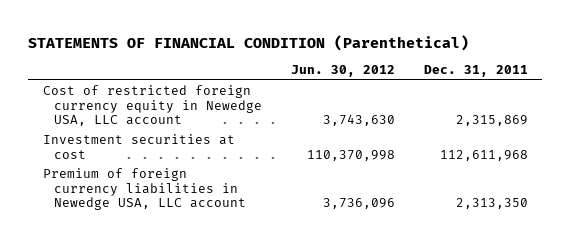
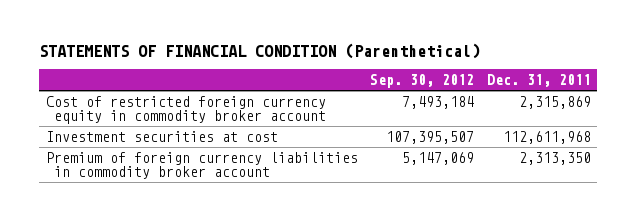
[291,65,396,78] Jun. 30, 2012 -> none
none -> [370,73,475,88] Sep. 30, 2012
[42,84,263,127] Cost of restricted foreign currency equity in Newedge USA, LLC account -> [45,95,327,124] Cost of restricted foreign currency equity in commodity broker account
[42,167,247,211] Premium of foreign currency liabilities in Newedge USA, LLC account -> [45,151,358,179] Premium of foreign currency liabilities in commodity broker account

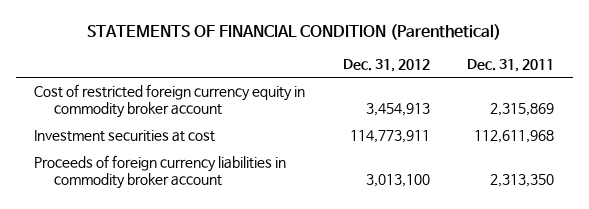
[370,73,475,88] Sep. 30, 2012 -> none
none -> [342,58,430,72] Dec. 31, 2012
[45,151,358,179] Premium of foreign currency liabilities in commodity broker account -> [34,155,287,190] Proceeds of foreign currency liabilities in commodity broker account

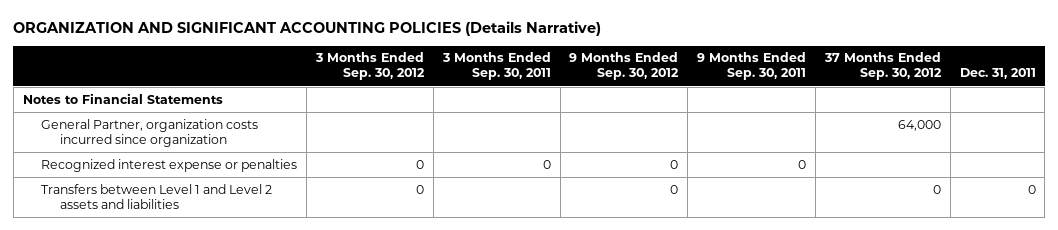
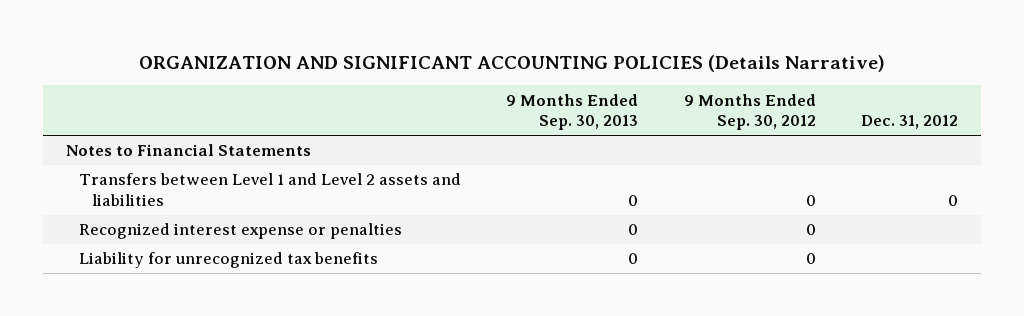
[314,52,425,81] 3 Months Ended Sep. 30, 2012 -> none
[441,52,551,81] 3 Months Ended Sep. 30, 2011 -> none
[697,52,807,81] 9 Months Ended Sep. 30, 2011 -> none
[823,52,942,81] 37 Months Ended Sep. 30, 2012 -> none
[959,68,1036,80] Dec. 31, 2011 -> none
none -> [506,93,639,131] 9 Months Ended Sep. 30, 2013
none -> [861,115,959,130] Dec. 31, 2012
[41,118,259,147] General Partner, organization costs incurred since organization -> none
[41,158,298,172] Recognized interest expense or penalties -> [79,223,403,240] Recognized interest expense or penalties
none -> [79,252,379,269] Liability for unrecognized tax benefits

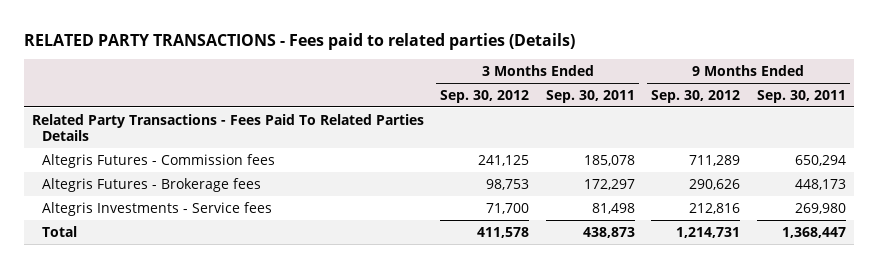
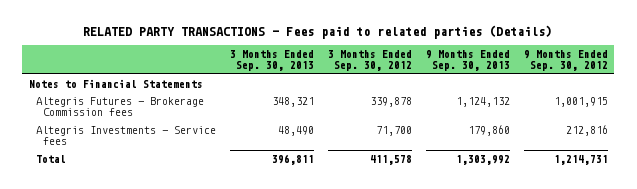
[545,89,635,103] Sep. 30, 2011 -> none
[756,89,846,103] Sep. 30, 2011 -> none
none -> [229,50,314,72] 3 Months Ended Sep. 30, 2013
none -> [425,50,510,72] 9 Months Ended Sep. 30, 2013
[32,113,425,142] Related Party Transactions - Fees Paid To Related Parties Details -> none
[42,177,262,192] Altegris Futures - Brokerage fees -> none
none -> [29,78,204,88] Notes to Financial Statements
[42,153,276,168] Altegris Futures - Commission fees -> [35,96,204,117] Altegris Futures - Brokerage Commission fees
[478,154,530,166] 241,125 -> [369,96,412,107] 339,878
[689,154,741,166] 711,289 -> [553,96,608,107] 1,001,915

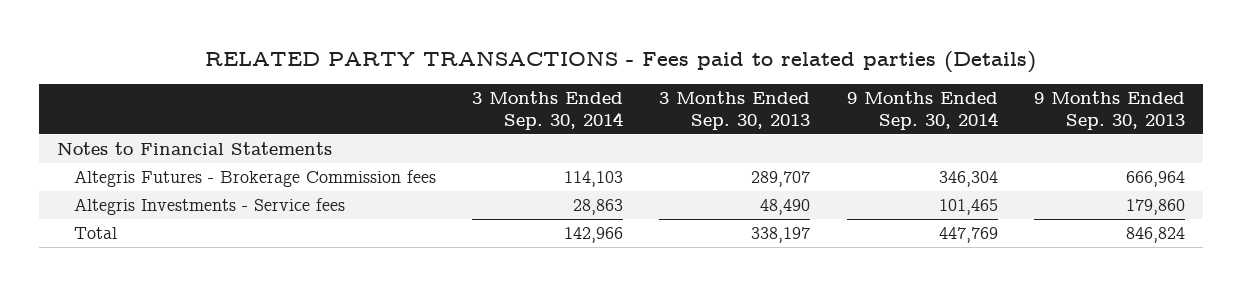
[327,50,412,72] 3 Months Ended Sep. 30, 2012 -> none
[523,50,608,72] 9 Months Ended Sep. 30, 2012 -> none
none -> [472,91,624,130] 3 Months Ended Sep. 30, 2014
none -> [846,91,998,130] 9 Months Ended Sep. 30, 2014
[271,96,314,107] 348,321 -> [751,171,811,188] 289,707
[455,96,510,107] 1,124,132 -> [1125,171,1185,188] 666,964
[271,153,314,165] 396,811 -> [751,227,811,244] 338,197
[455,154,510,165] 1,303,992 -> [1125,227,1185,244] 846,824

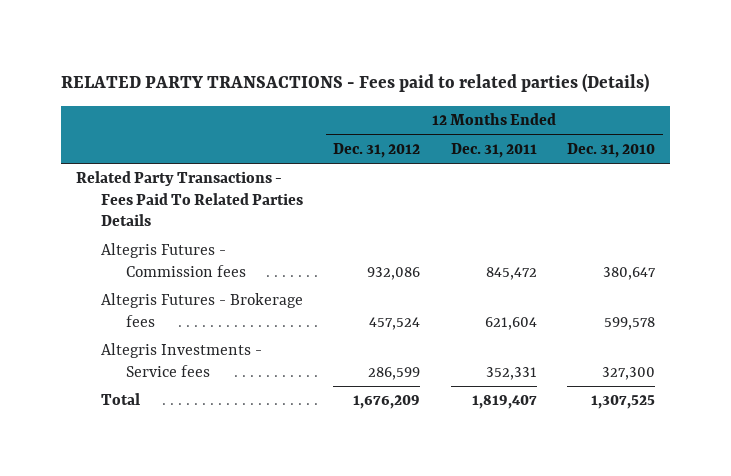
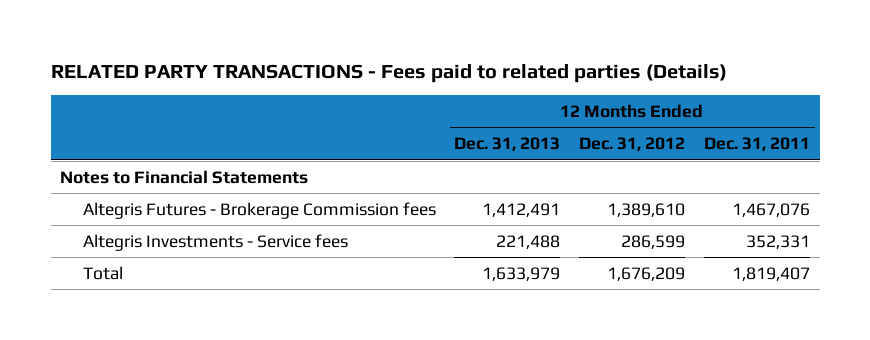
[567,143,656,159] Dec. 31, 2010 -> none
none -> [454,137,561,152] Dec. 31, 2013
[76,171,304,227] Related Party Transactions - Fees Paid To Related Parties Details -> none
[101,293,304,327] Altegris Futures - Brokerage fees -> none
none -> [60,169,309,184] Notes to Financial Statements
[101,243,247,277] Altegris Futures - Commission fees -> [82,201,436,219] Altegris Futures - Brokerage Commission fees
[367,266,421,280] 932,086 -> [607,202,686,217] 1,389,610
[485,266,537,280] 845,472 -> [732,202,811,217] 1,467,076

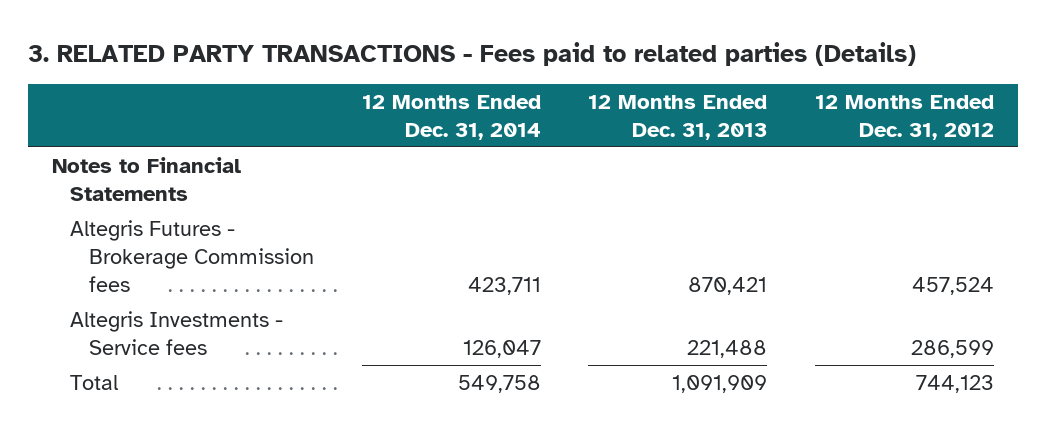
[50,63,727,83] RELATED PARTY TRANSACTIONS - Fees paid to related parties (Details) -> [27,41,916,66] 3. RELATED PARTY TRANSACTIONS - Fees paid to related parties (Details)
[704,137,811,152] Dec. 31, 2011 -> none
none -> [361,94,541,140] 12 Months Ended Dec. 31, 2014
[482,202,561,217] 1,412,491 -> [688,276,768,295] 870,421
[607,202,686,217] 1,389,610 -> [912,276,995,295] 457,524
[482,266,561,281] 1,633,979 -> [672,375,768,394] 1,091,909
[607,266,686,281] 1,676,209 -> [916,375,995,394] 744,123

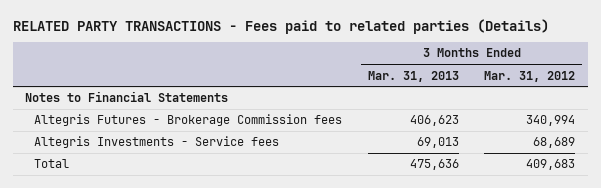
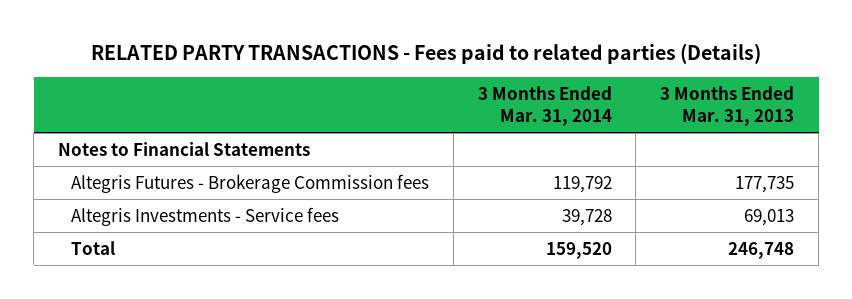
[484,70,576,82] Mar. 31, 2012 -> none
none -> [477,86,612,127] 3 Months Ended Mar. 31, 2014
[409,115,459,127] 406,623 -> [735,175,795,193] 177,735
[409,159,459,171] 475,636 -> [728,241,795,259] 246,748

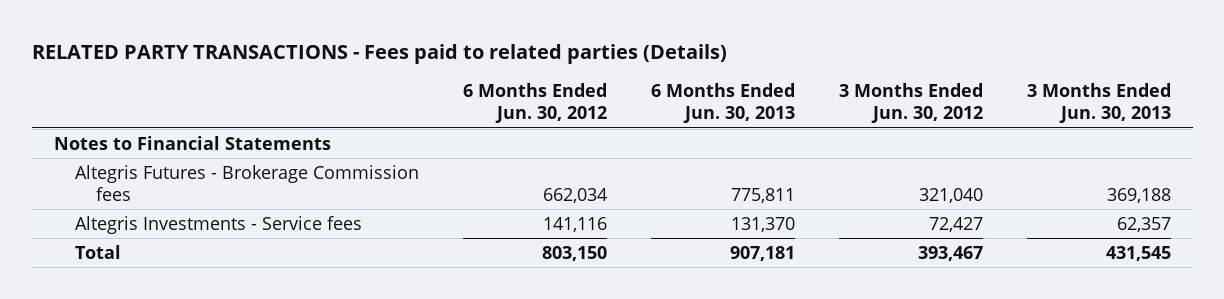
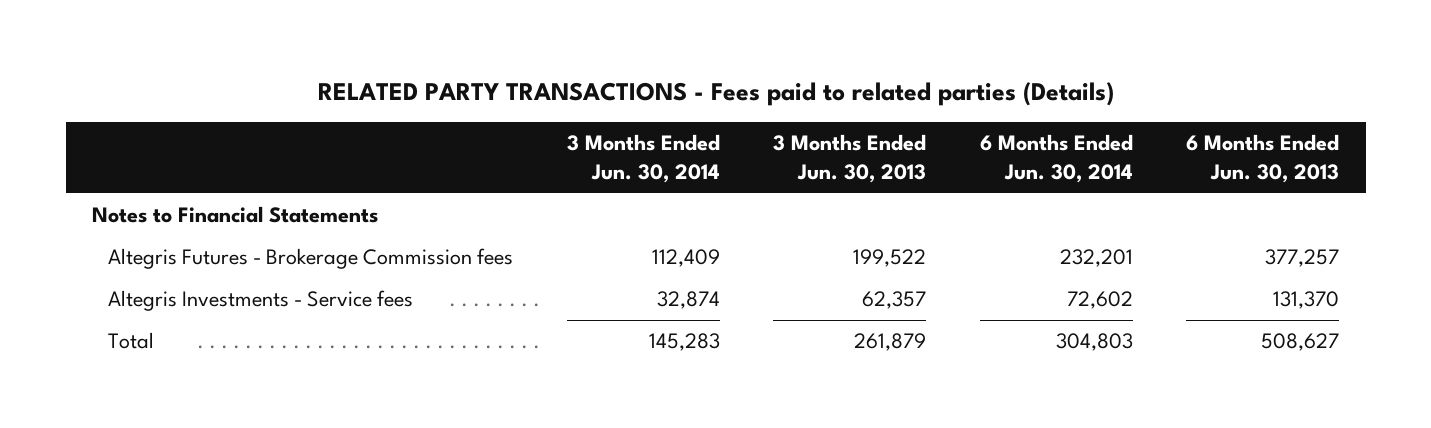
[462,83,607,124] 6 Months Ended Jun. 30, 2012 -> none
[838,83,983,124] 3 Months Ended Jun. 30, 2012 -> none
none -> [566,134,720,184] 3 Months Ended Jun. 30, 2014
none -> [979,134,1133,184] 6 Months Ended Jun. 30, 2014
[730,187,795,203] 775,811 -> [1264,249,1339,268] 377,257
[1106,187,1171,203] 369,188 -> [853,249,927,268] 199,522
[729,245,795,261] 907,181 -> [1260,333,1339,352] 508,627
[1105,245,1171,261] 431,545 -> [854,333,927,352] 261,879

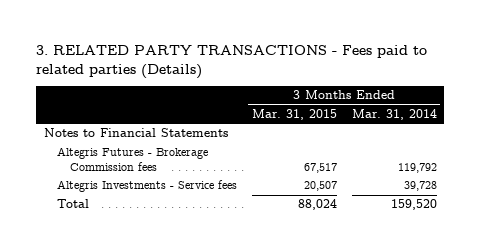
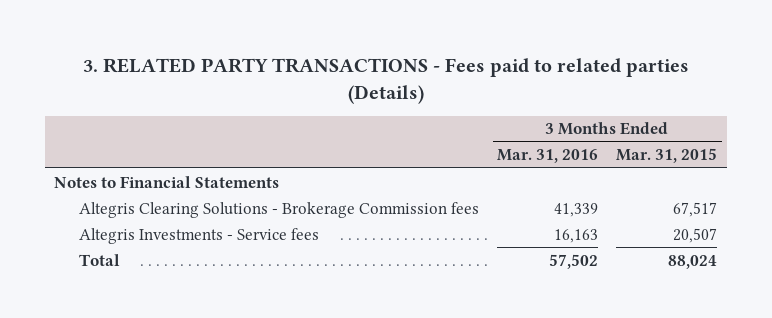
[351,108,437,120] Mar. 31, 2014 -> none
none -> [497,149,599,164] Mar. 31, 2016
[57,147,209,171] Altegris Futures - Brokerage Commission fees -> [78,201,479,218] Altegris Clearing Solutions - Brokerage Commission fees

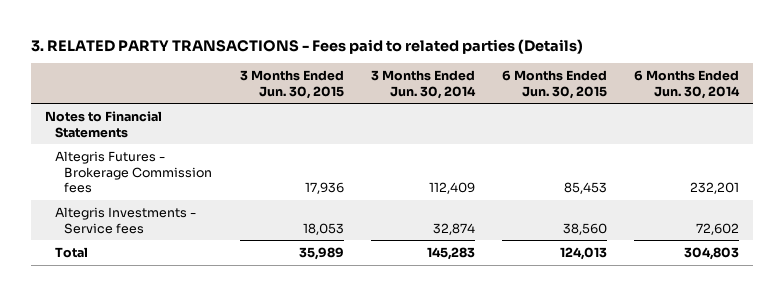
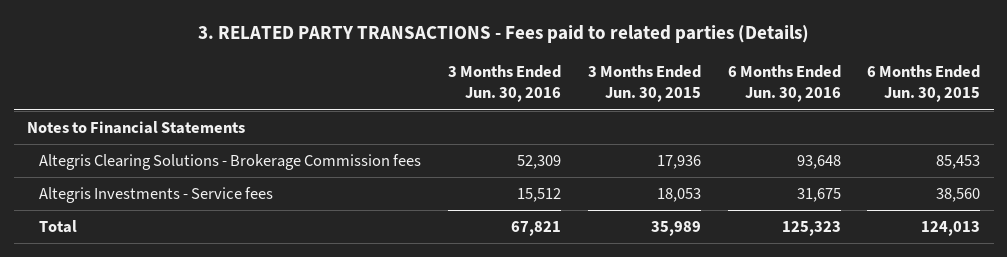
[370,69,476,99] 3 Months Ended Jun. 30, 2014 -> none
[634,69,741,99] 6 Months Ended Jun. 30, 2014 -> none
none -> [447,65,561,103] 3 Months Ended Jun. 30, 2016
none -> [727,65,841,103] 6 Months Ended Jun. 30, 2016
[54,150,213,194] Altegris Futures - Brokerage Commission fees -> [39,153,422,170] Altegris Clearing Solutions - Brokerage Commission fees

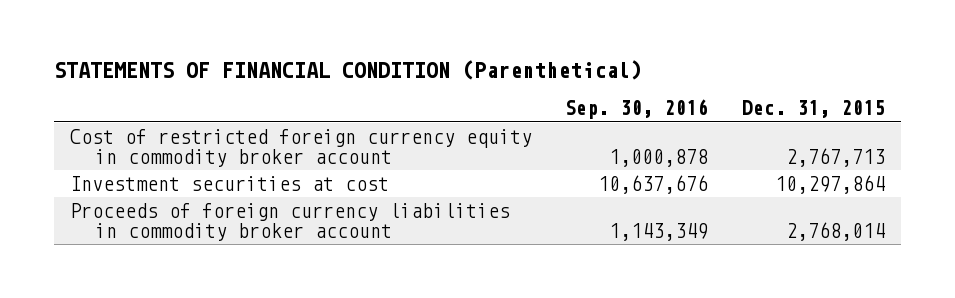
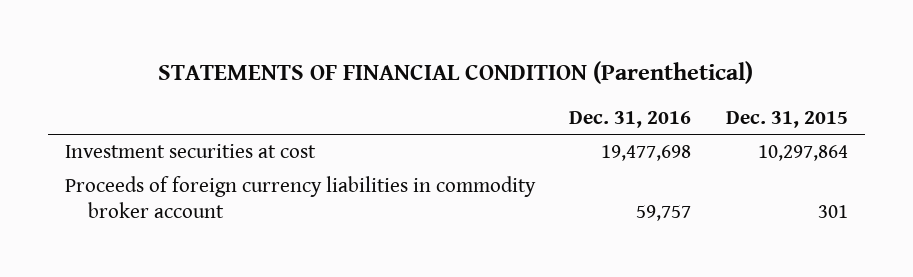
[565,99,709,120] Sep. 30, 2016 -> none
none -> [569,110,692,128] Dec. 31, 2016
[70,128,533,168] Cost of restricted foreign currency equity in commodity broker account -> none
[785,222,885,242] 2,768,014 -> [817,205,848,219] 301

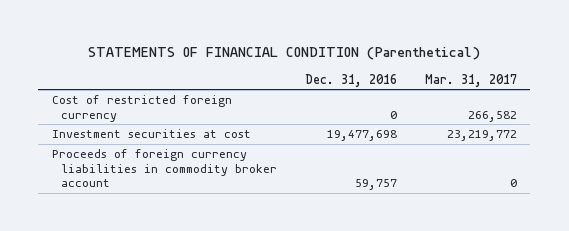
[725,110,848,128] Dec. 31, 2015 -> none
none -> [424,73,517,87] Mar. 31, 2017
none -> [52,95,233,122] Cost of restricted foreign currency

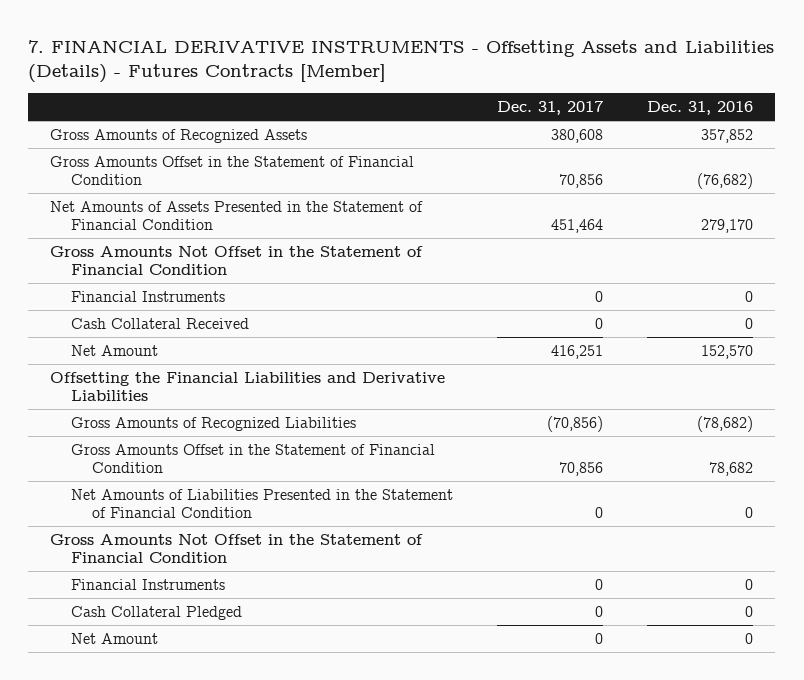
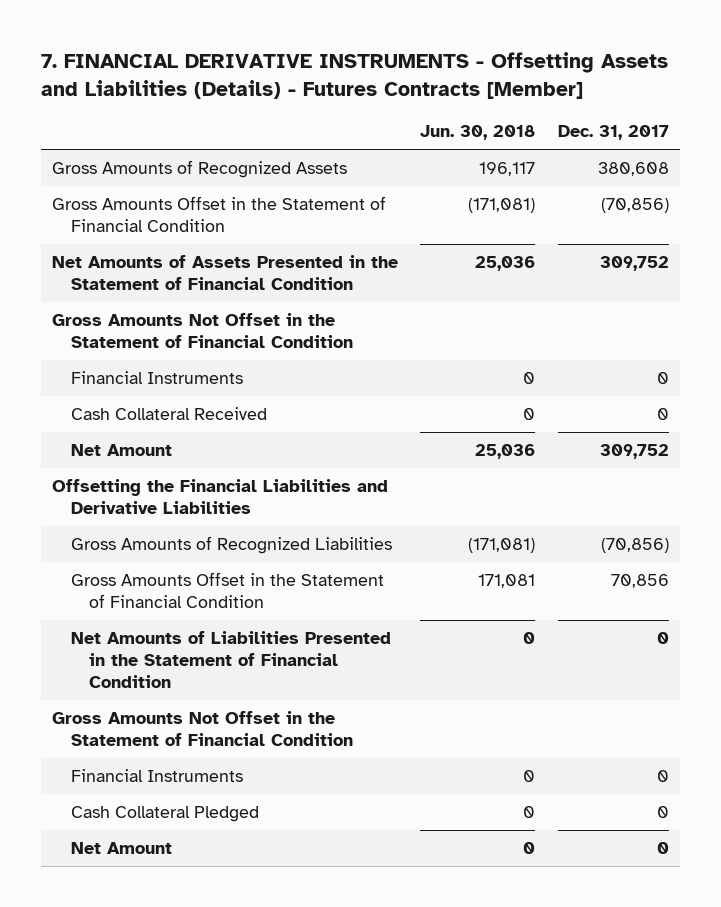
[647,100,754,115] Dec. 31, 2016 -> none
none -> [420,125,536,141] Jun. 30, 2018
[559,174,604,189] 70,856 -> [600,197,669,213] (70,856)
[551,219,604,234] 451,464 -> [599,255,669,271] 309,752
[551,344,604,359] 416,251 -> [599,443,669,459] 309,752

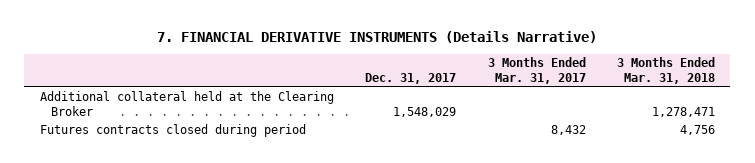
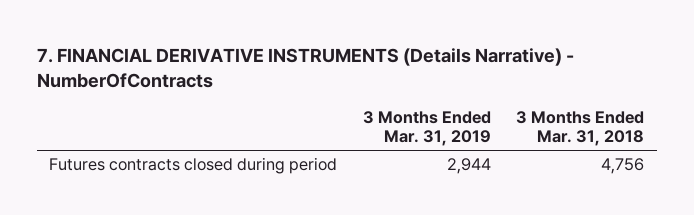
[157,31,598,44] 7. FINANCIAL DERIVATIVE INSTRUMENTS (Details Narrative) -> [36,47,574,89] 7. FINANCIAL DERIVATIVE INSTRUMENTS (Details Narrative) - NumberOfContracts
[365,72,457,84] Dec. 31, 2017 -> none
[487,57,586,84] 3 Months Ended Mar. 31, 2017 -> none
none -> [362,111,491,147] 3 Months Ended Mar. 31, 2019
[40,91,335,116] Additional collateral held at the Clearing Broker -> none

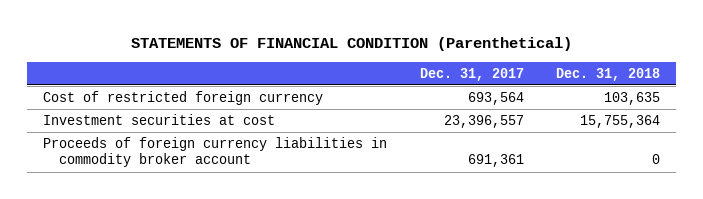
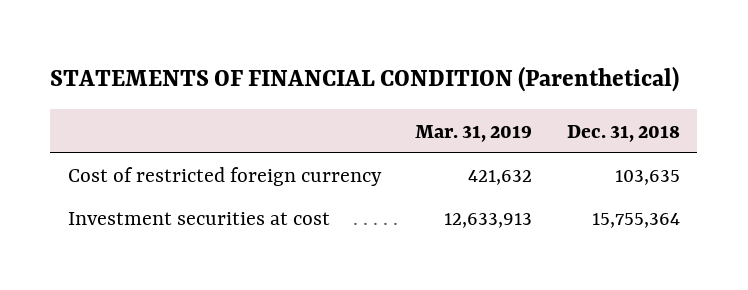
[419,67,524,81] Dec. 31, 2017 -> none
none -> [415,124,533,142] Mar. 31, 2019
[43,137,388,168] Proceeds of foreign currency liabilities in commodity broker account -> none

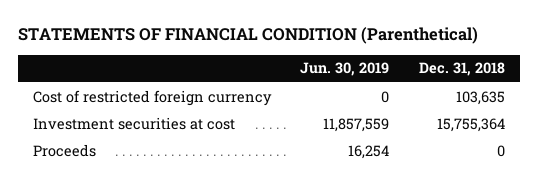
[415,124,533,142] Mar. 31, 2019 -> none
none -> [300,62,390,77] Jun. 30, 2019
none -> [32,143,96,157] Proceeds

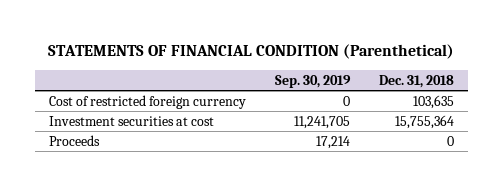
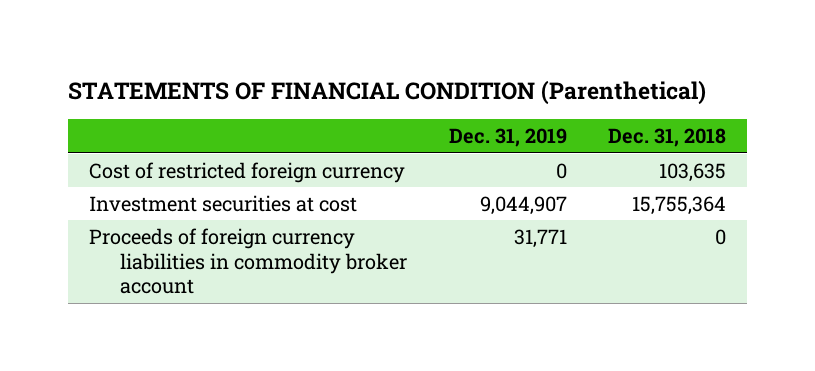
[274,74,351,88] Sep. 30, 2019 -> none
none -> [448,128,567,148] Dec. 31, 2019
[49,134,101,146] Proceeds -> none
none -> [89,227,408,295] Proceeds of foreign currency liabilities in commodity broker account

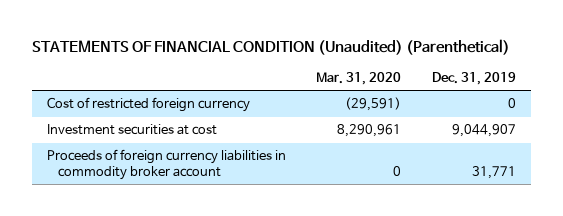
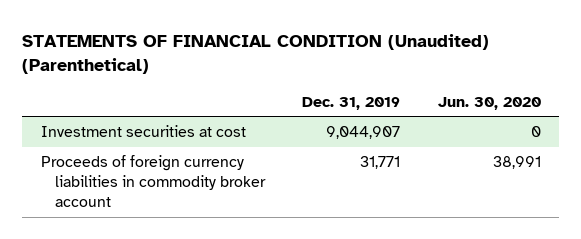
[316,71,402,85] Mar. 31, 2020 -> none
none -> [437,96,541,110] Jun. 30, 2020
[46,97,250,113] Cost of restricted foreign currency -> none

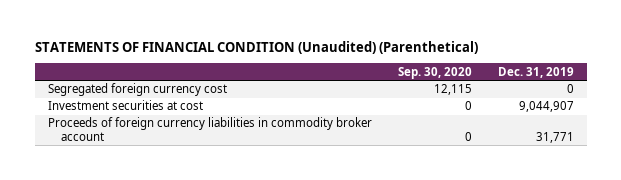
[437,96,541,110] Jun. 30, 2020 -> none
none -> [397,66,472,79] Sep. 30, 2020
none -> [47,83,227,97] Segregated foreign currency cost

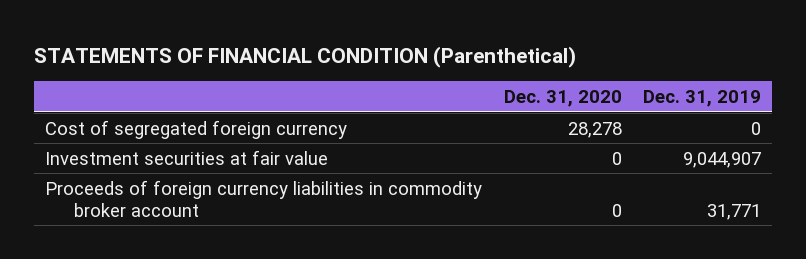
[34,41,478,55] STATEMENTS OF FINANCIAL CONDITION (Unaudited) (Parenthetical) -> [34,45,577,68] STATEMENTS OF FINANCIAL CONDITION (Parenthetical)
[397,66,472,79] Sep. 30, 2020 -> none
none -> [503,90,622,108] Dec. 31, 2020
[47,83,227,97] Segregated foreign currency cost -> [45,119,348,139] Cost of segregated foreign currency
[47,100,203,111] Investment securities at cost -> [45,149,329,165] Investment securities at fair value

